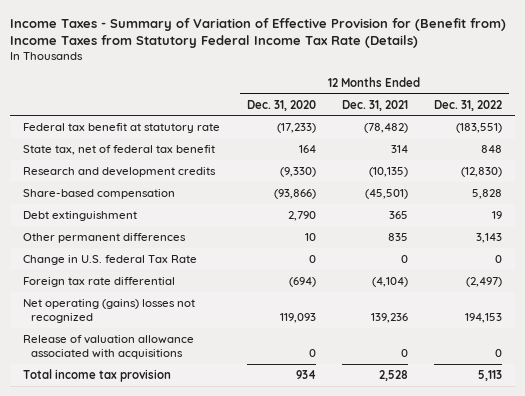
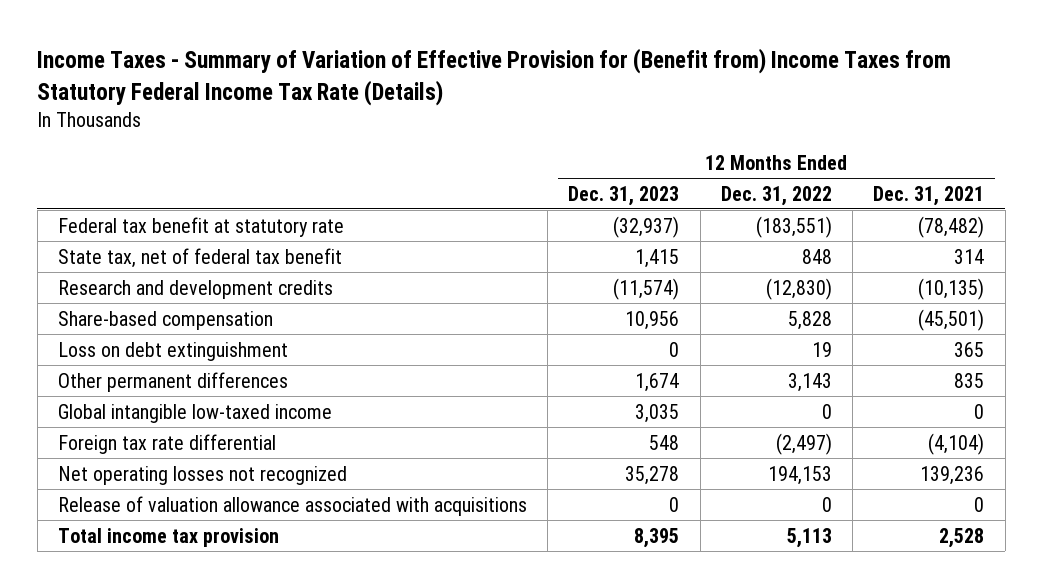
[246,99,316,111] Dec. 31, 2020 -> none
none -> [568,185,680,206] Dec. 31, 2023
[23,210,138,221] Debt extinguishment -> [57,341,288,361] Loss on debt extinguishment
[23,254,198,265] Change in U.S. federal Tax Rate -> none
none -> [57,403,332,423] Global intangible low-taxed income
[23,298,196,324] Net operating (gains) losses not recognized -> [57,465,347,485] Net operating losses not recognized

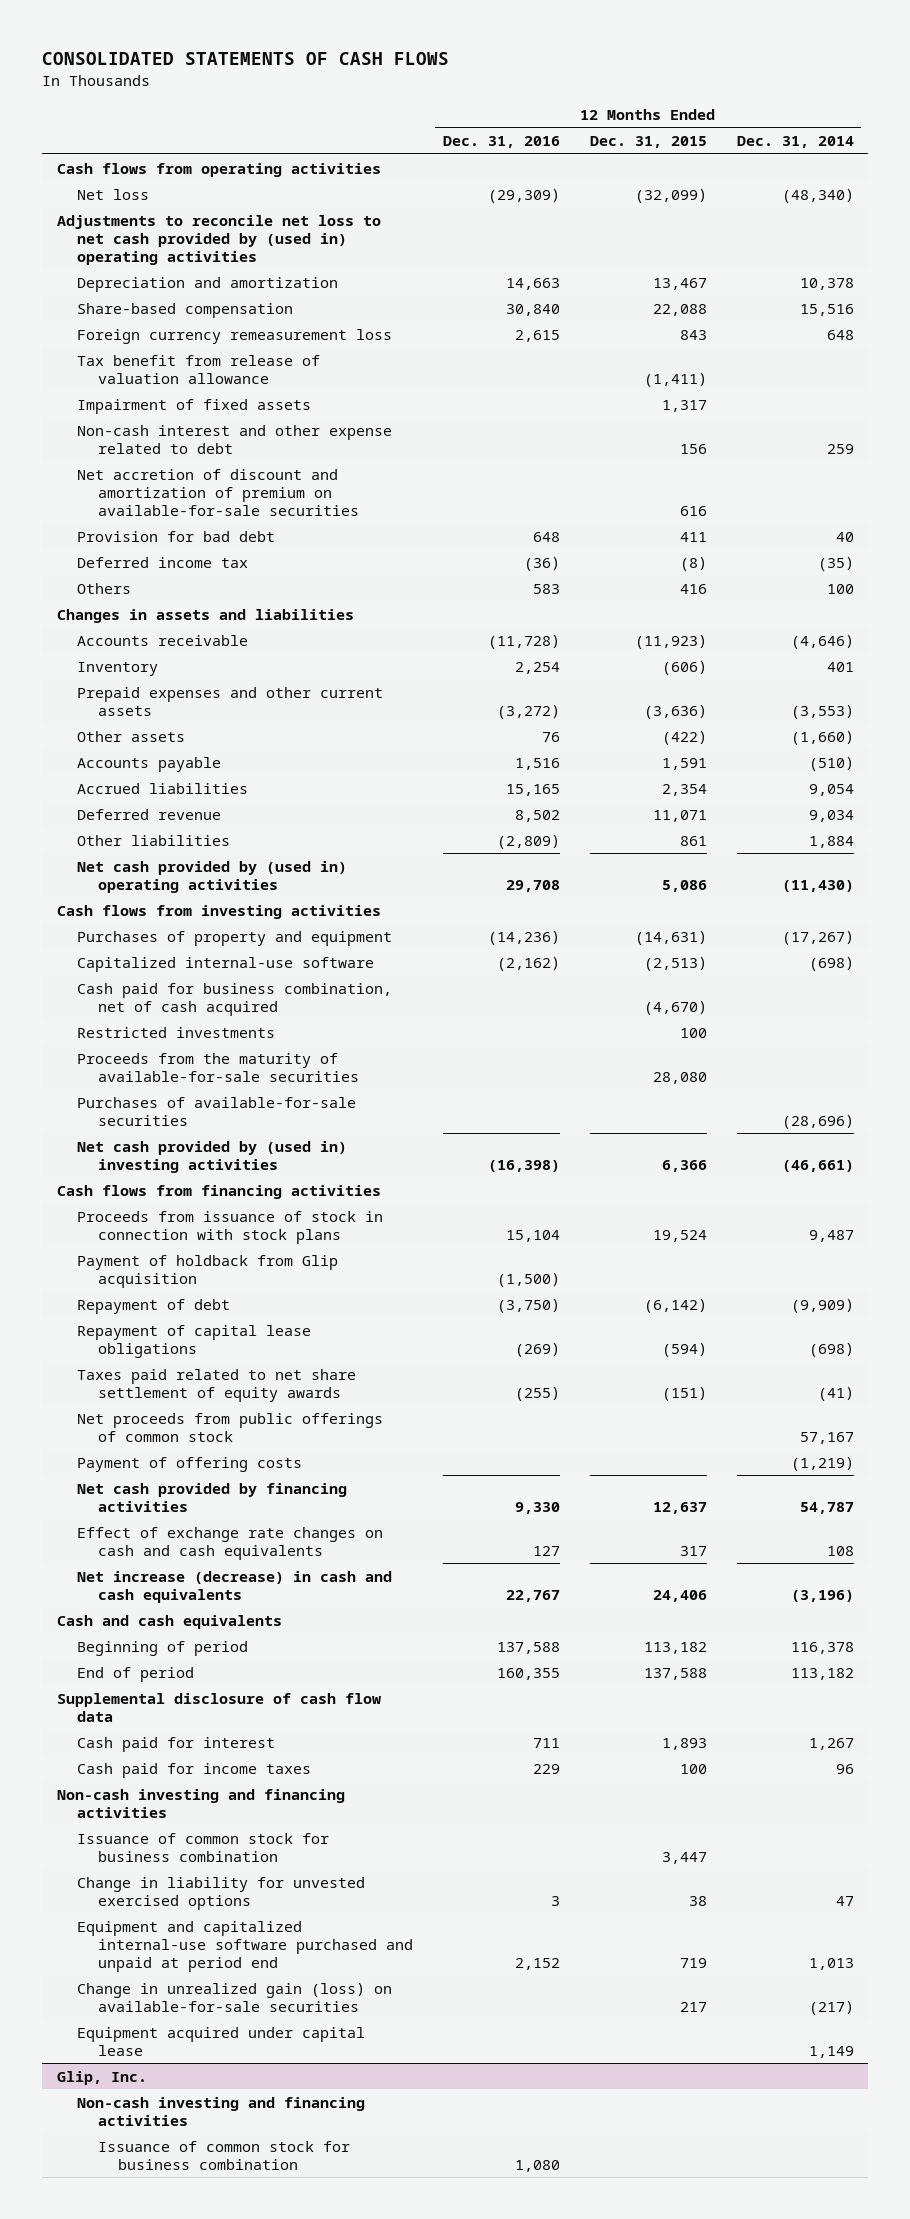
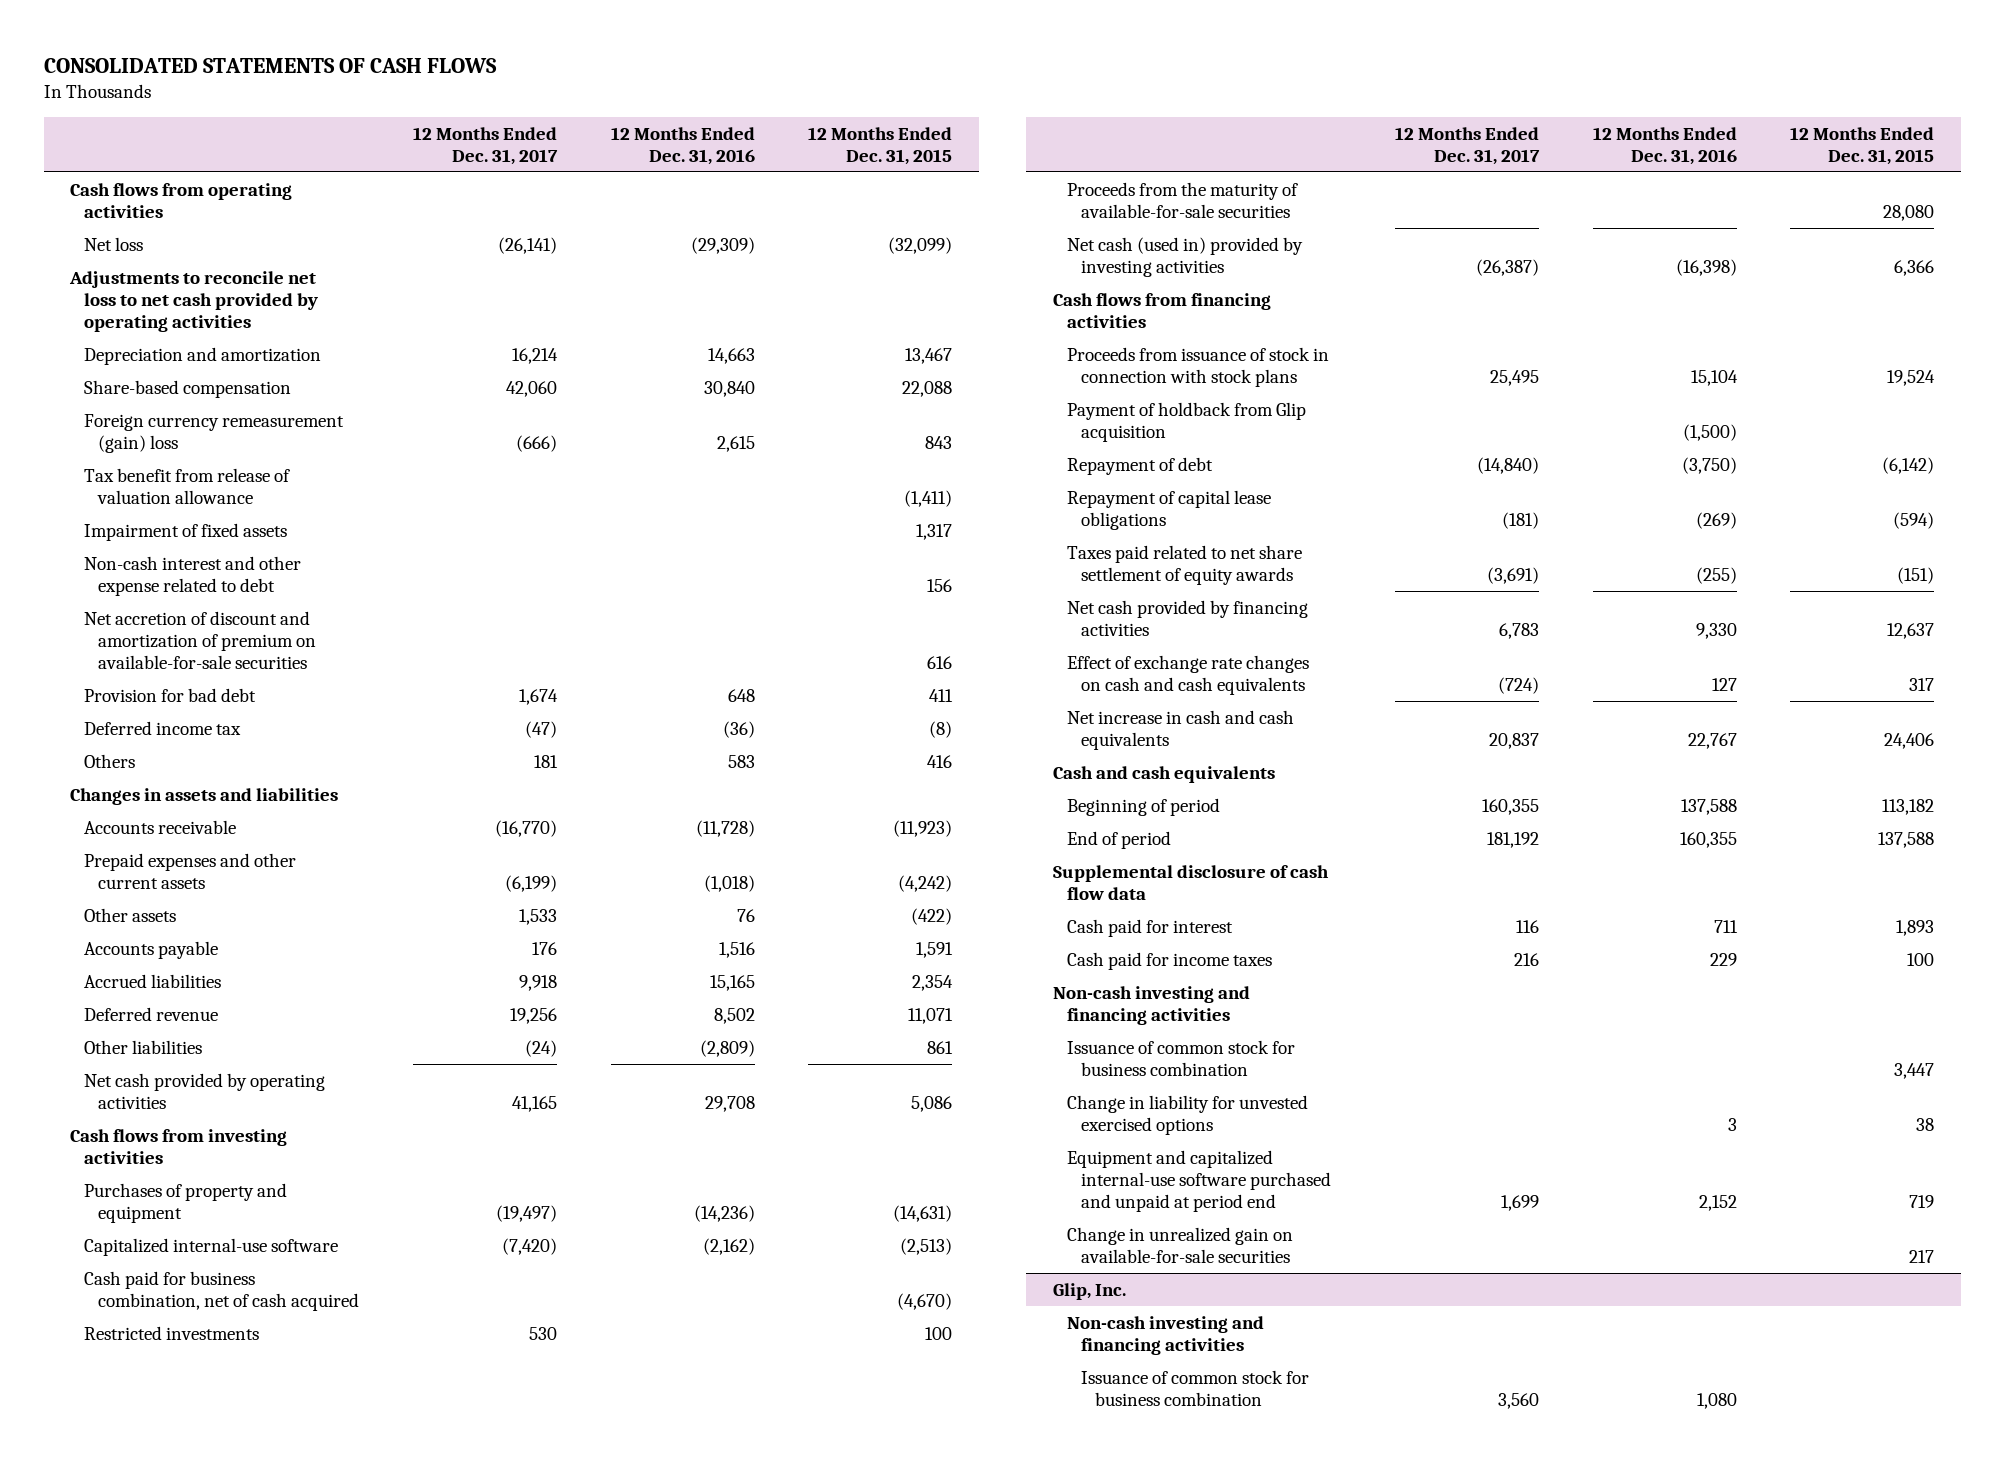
[736,136,854,149] Dec. 31, 2014 -> none
none -> [412,126,558,165] 12 Months Ended Dec. 31, 2017
[56,214,381,265] Adjustments to reconcile net loss to net cash provided by (used in) operating activities -> [69,270,319,333] Adjustments to reconcile net loss to net cash provided by operating activities
[77,328,393,344] Foreign currency remeasurement loss -> [84,413,345,453] Foreign currency remeasurement (gain) loss
[77,661,159,676] Inventory -> none
[496,704,560,719] (3,272) -> [703,874,755,892] (1,018)
[643,704,707,719] (3,636) -> [898,874,953,892] (4,242)
[77,860,348,893] Net cash provided by (used in) operating activities -> [84,1072,326,1109] Net cash provided by operating activities
[77,1096,357,1126] Purchases of available-for-sale securities -> none
[77,1140,348,1173] Net cash provided by (used in) investing activities -> [1066,236,1303,277] Net cash (used in) provided by investing activities
[77,1412,384,1442] Net proceeds from public offerings of common stock -> none
[77,1456,303,1472] Payment of offering costs -> none
[77,1570,393,1603] Net increase (decrease) in cash and cash equivalents -> [1066,709,1294,750] Net increase in cash and cash equivalents
[77,2026,366,2056] Equipment acquired under capital lease -> none
[77,1982,393,2012] Change in unrealized gain (loss) on available-for-sale securities -> [1066,1226,1293,1263] Change in unrealized gain on available-for-sale securities

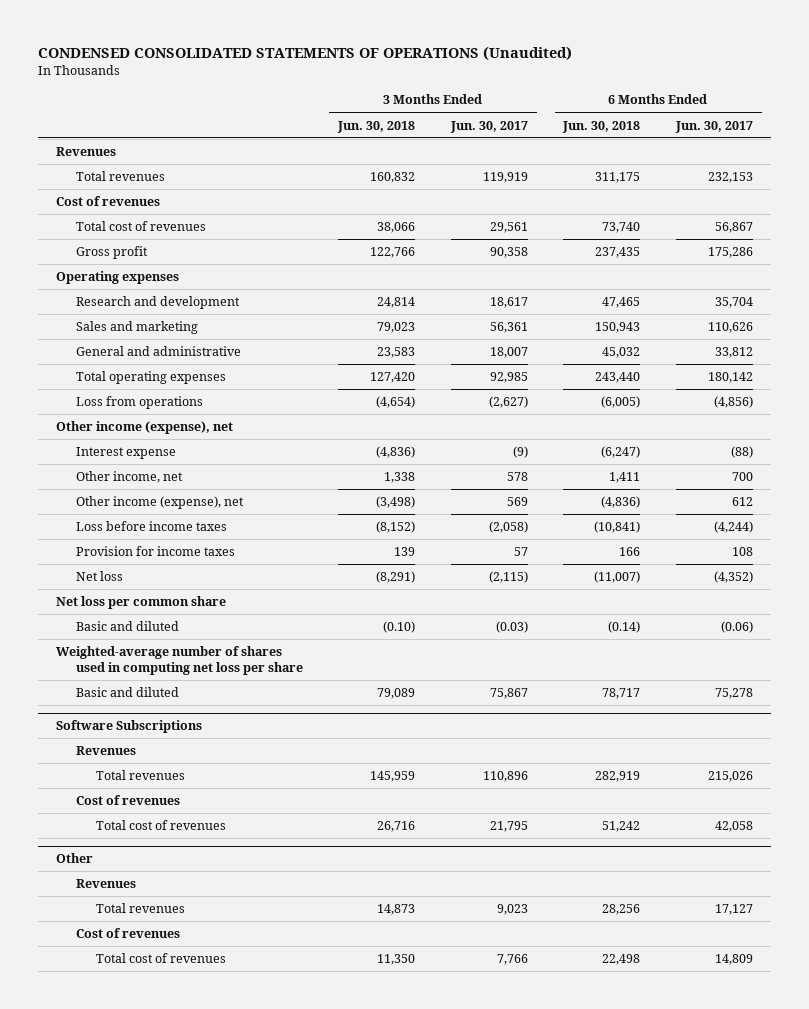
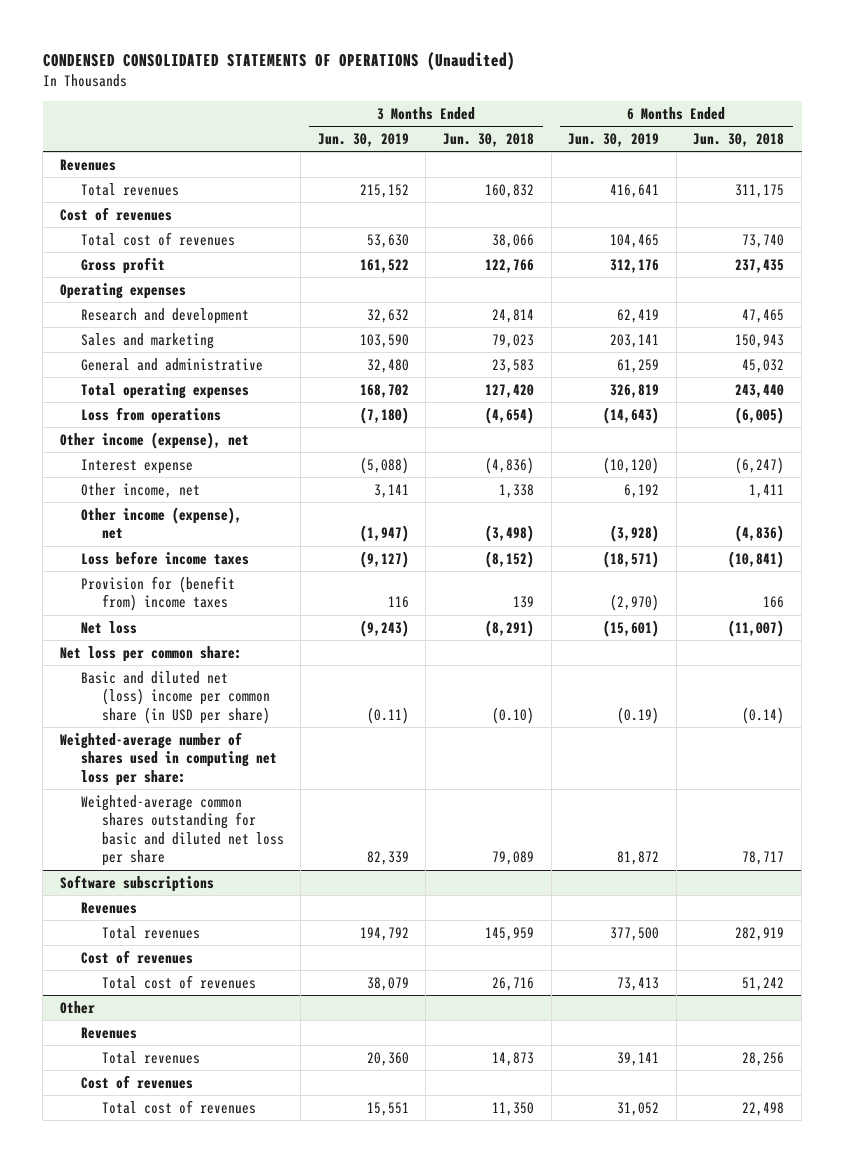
[449,120,528,133] Jun. 30, 2017 -> none
[674,120,753,133] Jun. 30, 2017 -> none
none -> [317,133,409,148] Jun. 30, 2019
none -> [568,133,660,148] Jun. 30, 2019
[75,546,235,557] Provision for income taxes -> [80,575,235,612] Provision for (benefit from) income taxes
[55,596,226,610] Net loss per common share -> [60,645,243,662] Net loss per common share:
[75,621,179,632] Basic and diluted -> [80,670,270,724] Basic and diluted net (loss) income per common share (in USD per share)
[55,646,303,676] Weighted-average number of shares used in computing net loss per share -> [60,731,277,786] Weighted-average number of shares used in computing net loss per share:
[75,687,179,698] Basic and diluted -> [80,794,284,867] Weighted-average common shares outstanding for basic and diluted net loss per share
[55,720,202,734] Software Subscriptions -> [60,874,215,892] Software subscriptions

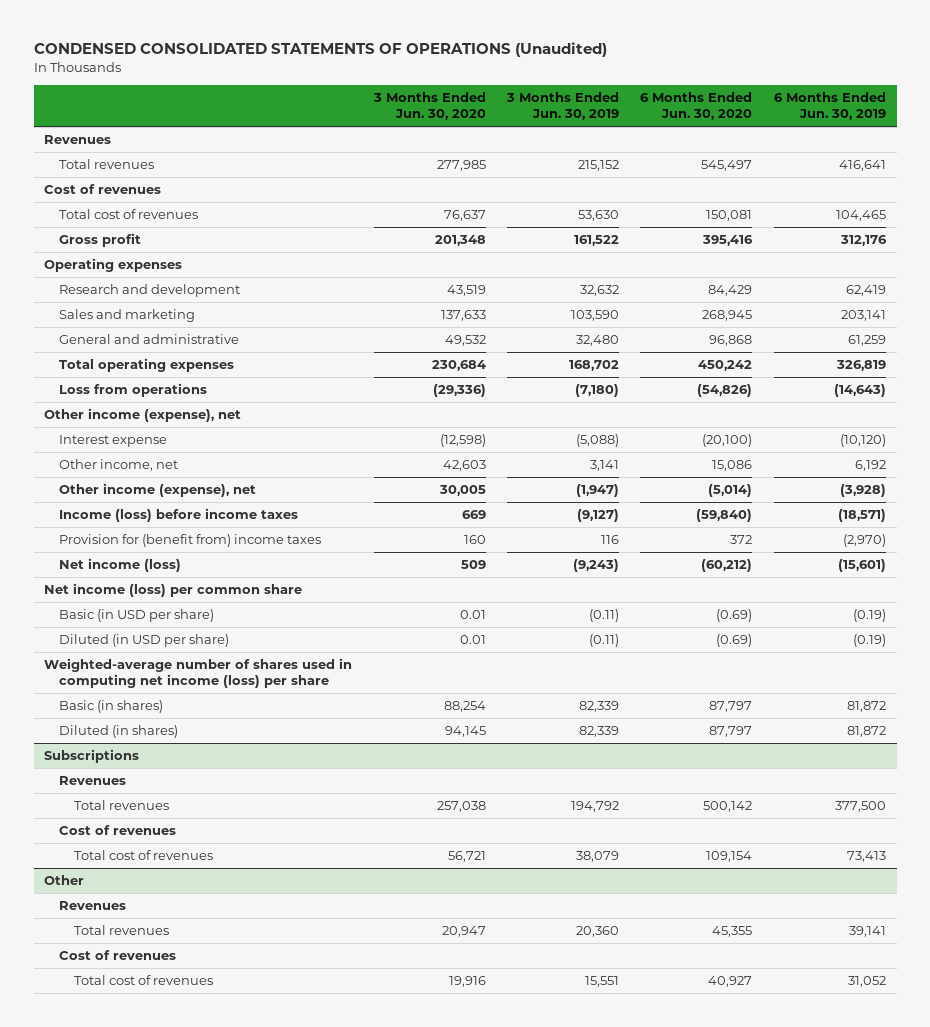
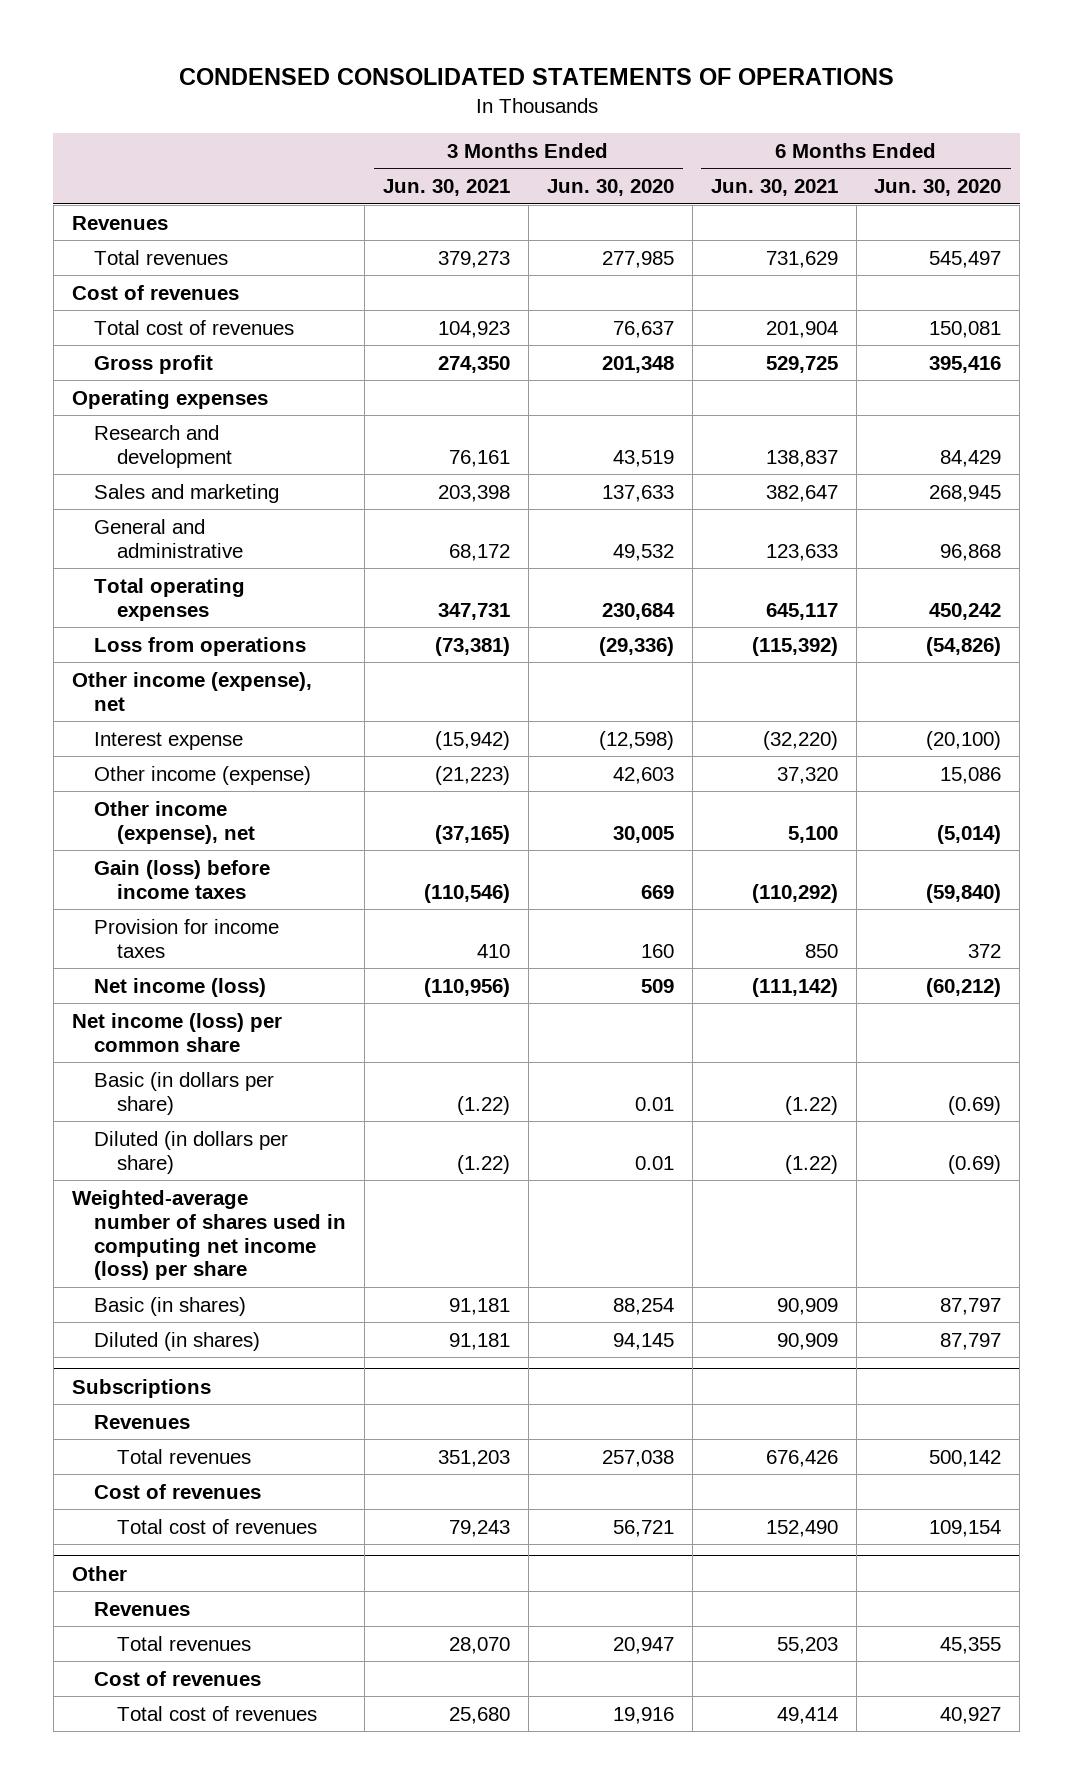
[33,42,607,58] CONDENSED CONSOLIDATED STATEMENTS OF OPERATIONS (Unaudited) -> [178,68,894,86] CONDENSED CONSOLIDATED STATEMENTS OF OPERATIONS
[506,92,620,121] 3 Months Ended Jun. 30, 2019 -> none
[773,92,886,121] 6 Months Ended Jun. 30, 2019 -> none
none -> [383,179,511,197] Jun. 30, 2021
none -> [710,179,838,197] Jun. 30, 2021
[58,459,178,472] Other income, net -> [94,765,312,785] Other income (expense)
[58,508,298,523] Income (loss) before income taxes -> [94,859,271,899] Gain (loss) before income taxes
[58,534,321,548] Provision for (benefit from) income taxes -> [94,918,280,958] Provision for income taxes
[58,609,214,623] Basic (in USD per share) -> [94,1071,275,1115] Basic (in dollars per share)
[58,634,229,648] Diluted (in USD per share) -> [94,1130,289,1174] Diluted (in dollars per share)

